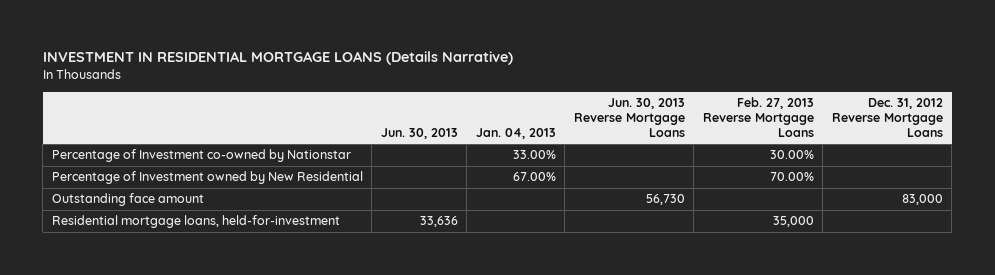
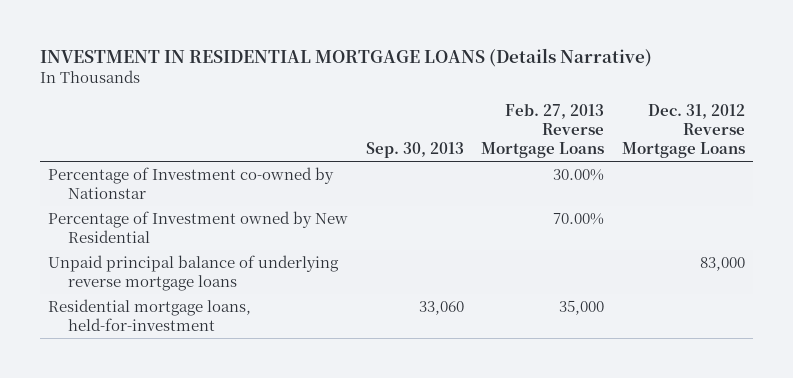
[380,127,458,139] Jun. 30, 2013 -> none
[475,127,556,139] Jan. 04, 2013 -> none
[573,98,685,137] Jun. 30, 2013 Reverse Mortgage Loans -> none
none -> [365,141,464,158] Sep. 30, 2013
[51,193,204,207] Outstanding face amount -> none
none -> [48,255,340,291] Unpaid principal balance of underlying reverse mortgage loans

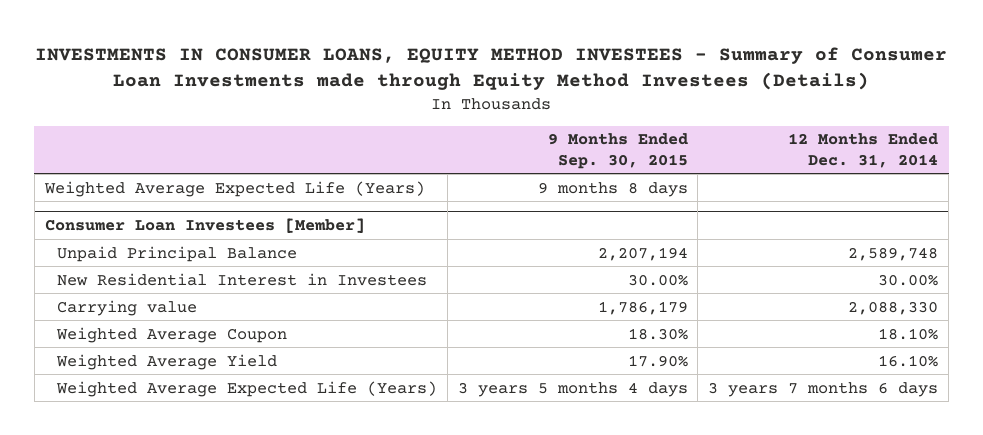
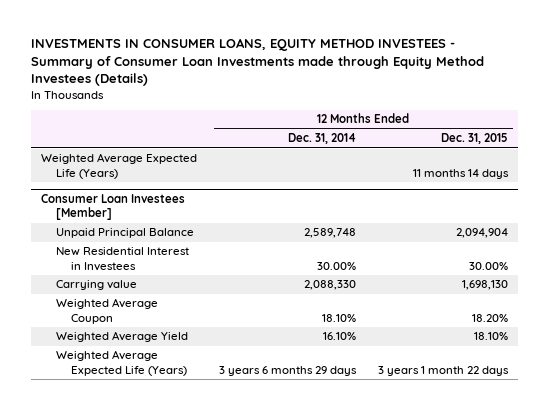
[547,133,688,169] 9 Months Ended Sep. 30, 2015 -> none
none -> [440,133,508,145] Dec. 31, 2015
[708,381,939,397] 3 years 7 months 6 days -> [219,365,358,376] 3 years 6 months 29 days

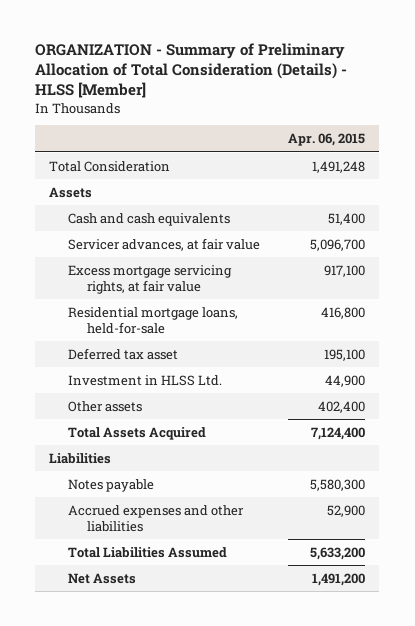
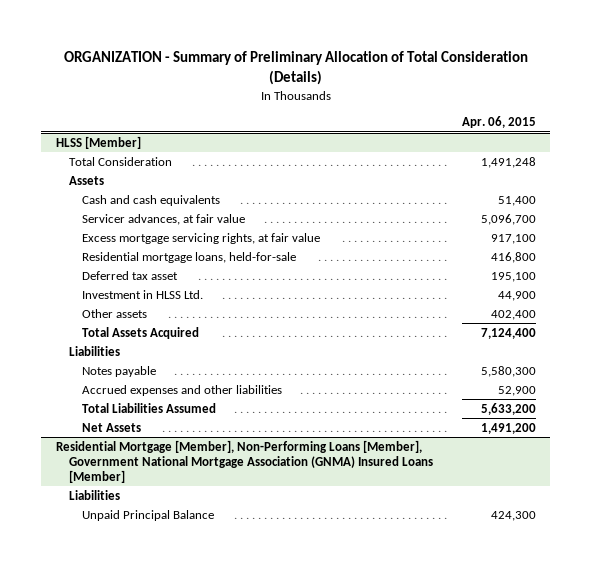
[35,43,348,99] ORGANIZATION - Summary of Preliminary Allocation of Total Consideration (Details) - HLSS [Member] -> [63,50,528,86] ORGANIZATION - Summary of Preliminary Allocation of Total Consideration (Details)
none -> [55,135,141,149] HLSS [Member]
none -> [55,439,434,483] Residential Mortgage [Member], Non-Performing Loans [Member], Government National Mortgage Association (GNMA) Insured Loans [Member]
none -> [69,489,121,500] Liabilities
none -> [82,509,215,521] Unpaid Principal Balance

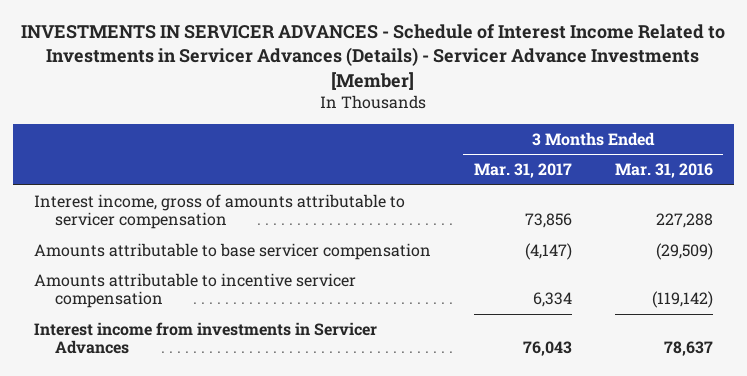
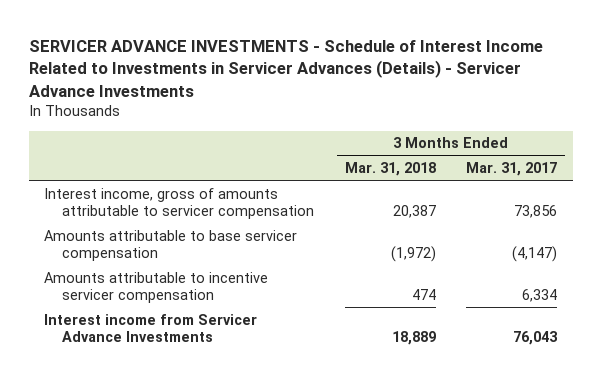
[21,23,726,90] INVESTMENTS IN SERVICER ADVANCES - Schedule of Interest Income Related to Investments in Servicer Advances (Details) - Servicer Advance Investments [Member] -> [29,39,544,97] SERVICER ADVANCE INVESTMENTS - Schedule of Interest Income Related to Investments in Servicer Advances (Details) - Servicer Advance Investments
[614,163,713,179] Mar. 31, 2016 -> none
none -> [344,162,436,177] Mar. 31, 2018
[34,321,378,355] Interest income from investments in Servicer Advances -> [44,313,258,342] Interest income from Servicer Advance Investments

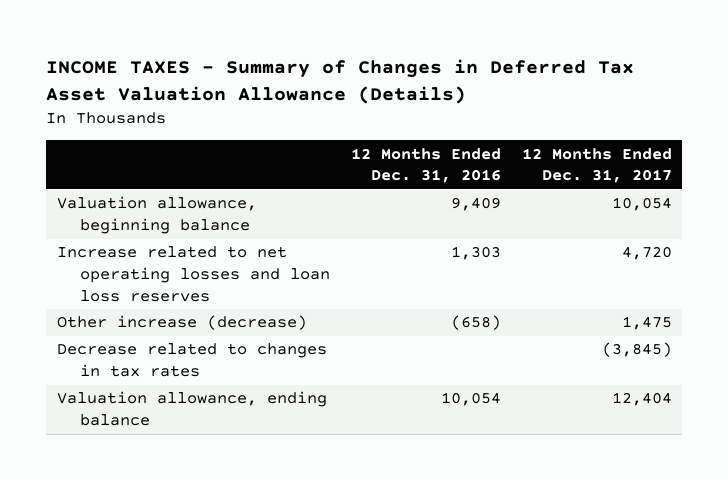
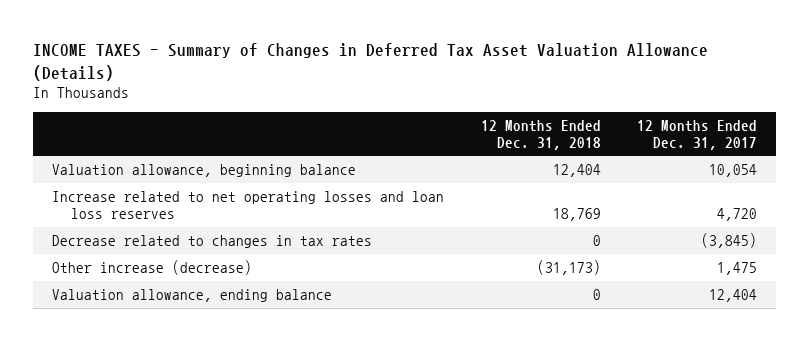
[351,147,502,184] 12 Months Ended Dec. 31, 2016 -> none
none -> [480,119,601,150] 12 Months Ended Dec. 31, 2018
[56,315,307,331] Other increase (decrease) -> [51,260,252,276] Other increase (decrease)

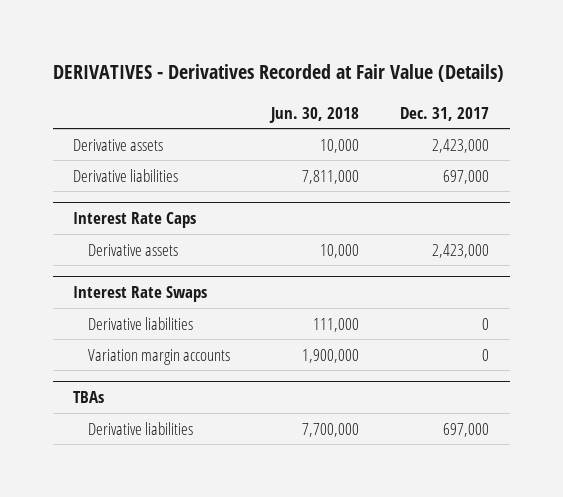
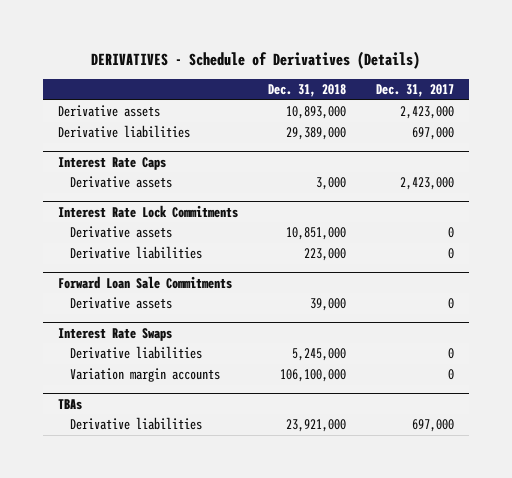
[52,64,504,83] DERIVATIVES - Derivatives Recorded at Fair Value (Details) -> [91,51,421,70] DERIVATIVES - Schedule of Derivatives (Details)
[269,106,360,123] Jun. 30, 2018 -> none
none -> [268,84,347,98] Dec. 31, 2018
none -> [58,204,239,218] Interest Rate Lock Commitments
none -> [69,226,172,239] Derivative assets
none -> [69,246,202,260] Derivative liabilities
none -> [58,275,233,289] Forward Loan Sale Commitments
none -> [69,297,172,310] Derivative assets

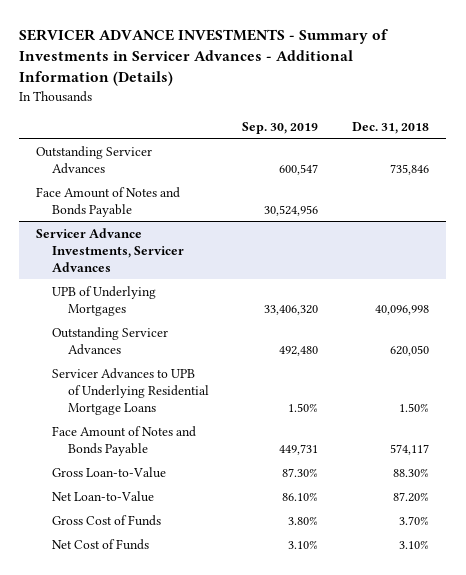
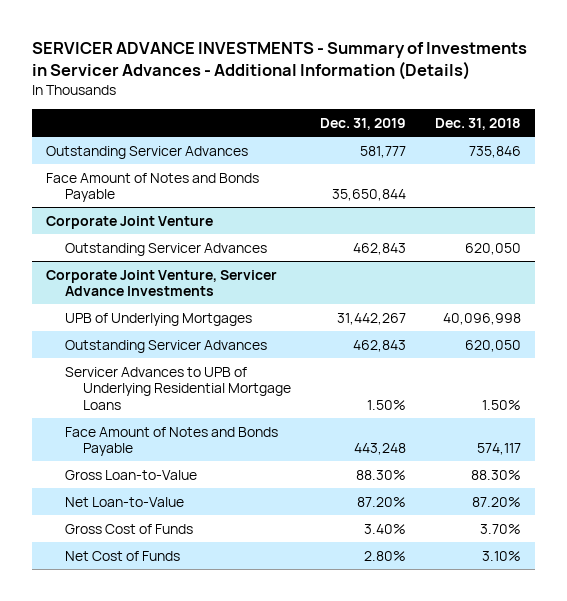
[242,121,319,134] Sep. 30, 2019 -> none
none -> [319,117,406,130] Dec. 31, 2019
[36,227,184,272] Servicer Advance Investments, Servicer Advances -> none
none -> [46,215,214,229] Corporate Joint Venture
none -> [64,242,267,256] Outstanding Servicer Advances
none -> [46,269,278,297] Corporate Joint Venture, Servicer Advance Investments

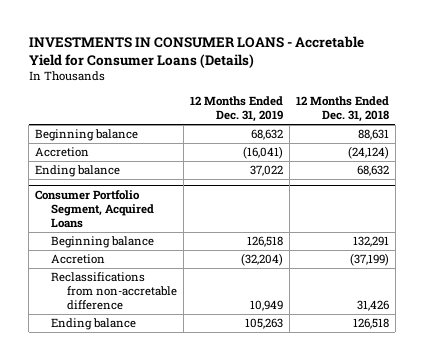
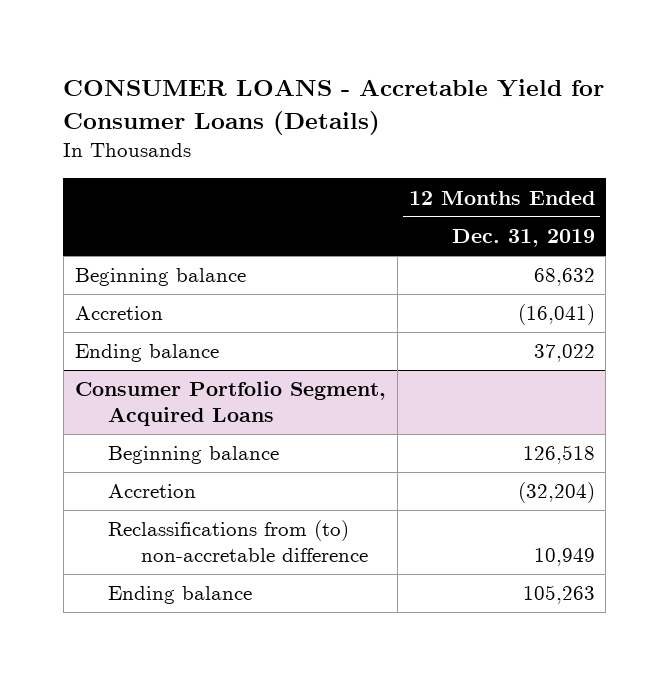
[28,35,364,68] INVESTMENTS IN CONSUMER LOANS - Accretable Yield for Consumer Loans (Details) -> [63,79,605,135] CONSUMER LOANS - Accretable Yield for Consumer Loans (Details)
[295,96,389,123] 12 Months Ended Dec. 31, 2018 -> none
[51,272,178,311] Reclassifications from non-accretable difference -> [107,520,368,563] Reclassifications from (to) non-accretable difference

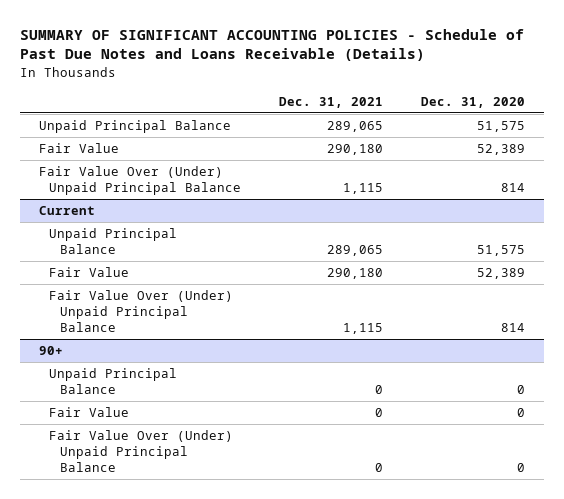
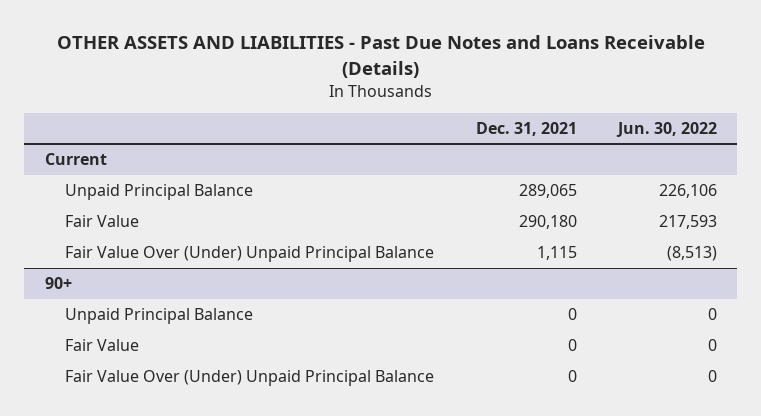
[20,28,525,62] SUMMARY OF SIGNIFICANT ACCOUNTING POLICIES - Schedule of Past Due Notes and Loans Receivable (Details) -> [56,35,705,78] OTHER ASSETS AND LIABILITIES - Past Due Notes and Loans Receivable (Details)
[420,96,525,108] Dec. 31, 2020 -> none
none -> [615,121,717,137] Jun. 30, 2022
[38,120,231,134] Unpaid Principal Balance -> none
[38,143,119,154] Fair Value -> none
[38,166,242,196] Fair Value Over (Under) Unpaid Principal Balance -> none

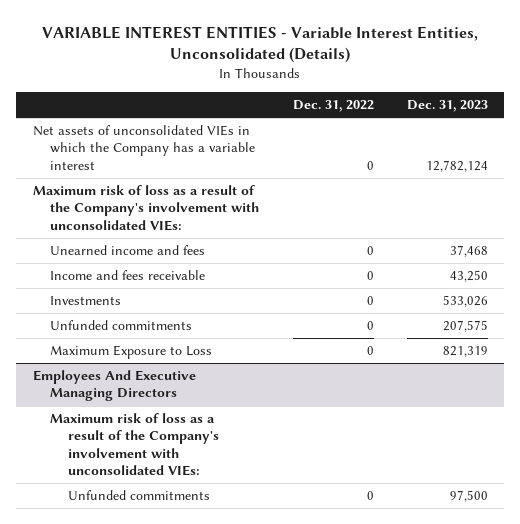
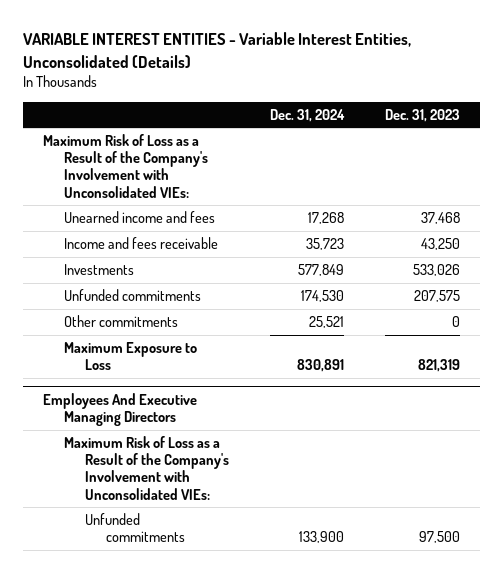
[292,99,374,112] Dec. 31, 2022 -> none
none -> [269,108,345,122] Dec. 31, 2024
[32,125,256,170] Net assets of unconsolidated VIEs in which the Company has a variable interest -> none
[32,185,260,231] Maximum risk of loss as a result of the Company's involvement with unconsolidated VIEs: -> [43,134,209,198] Maximum Risk of Loss as a Result of the Company's Involvement with Unconsolidated VIEs:
none -> [64,315,179,328] Other commitments
[50,413,220,476] Maximum risk of loss as a result of the Company's involvement with unconsolidated VIEs: -> [64,436,230,500] Maximum Risk of Loss as a Result of the Company's Involvement with Unconsolidated VIEs:

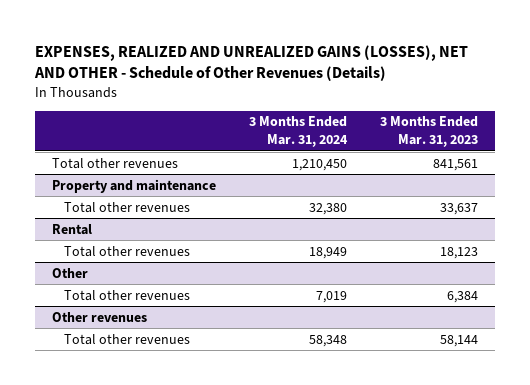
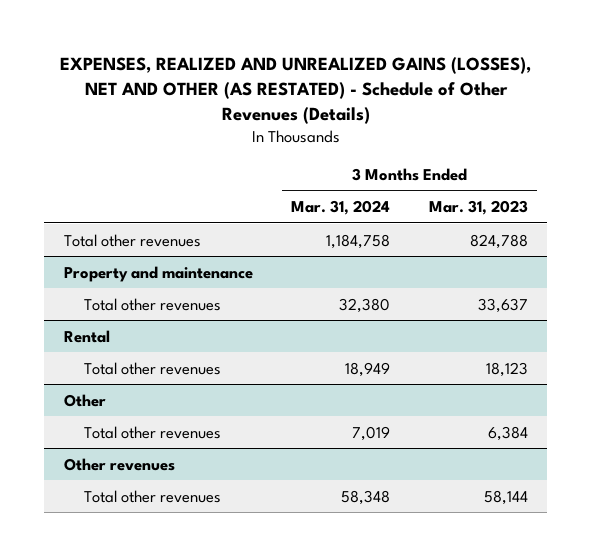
[34,44,469,82] EXPENSES, REALIZED AND UNREALIZED GAINS (LOSSES), NET AND OTHER - Schedule of Other Revenues (Details) -> [59,56,531,125] EXPENSES, REALIZED AND UNREALIZED GAINS (LOSSES), NET AND OTHER (AS RESTATED) - Schedule of Other Revenues (Details)
[291,158,347,171] 1,210,450 -> [326,233,391,249] 1,184,758
[433,158,479,171] 841,561 -> [469,233,528,249] 824,788

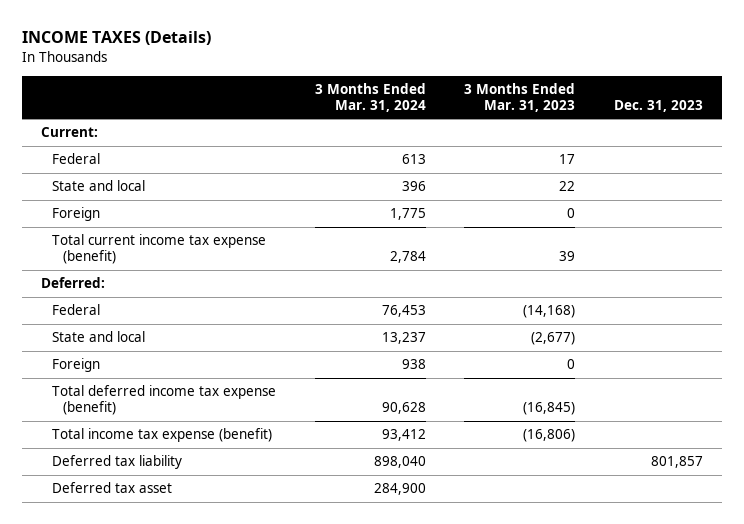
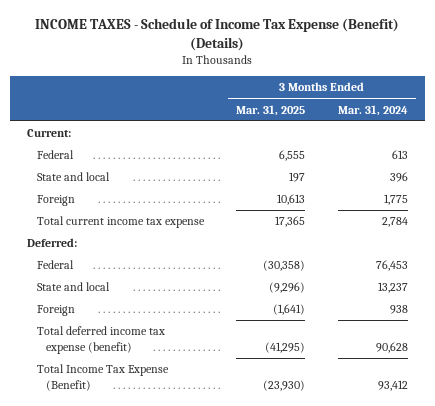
[22,31,212,46] INCOME TAXES (Details) -> [35,18,400,51] INCOME TAXES - Schedule of Income Tax Expense (Benefit) (Details)
[464,82,576,113] 3 Months Ended Mar. 31, 2023 -> none
[614,100,704,113] Dec. 31, 2023 -> none
none -> [236,104,306,116] Mar. 31, 2025
[52,234,267,265] Total current income tax expense (benefit) -> [36,216,205,229] Total current income tax expense
[52,455,183,470] Deferred tax liability -> none
[52,482,173,494] Deferred tax asset -> none
[52,428,273,443] Total income tax expense (benefit) -> [36,364,169,391] Total Income Tax Expense (Benefit)

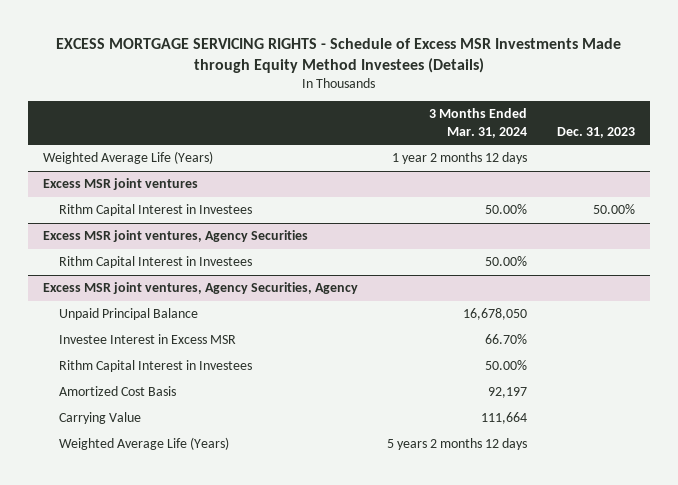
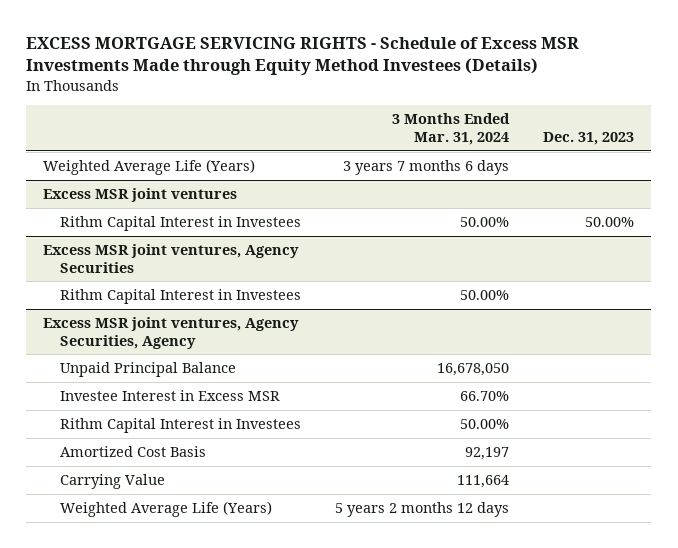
[392,152,528,165] 1 year 2 months 12 days -> [343,160,510,176] 3 years 7 months 6 days

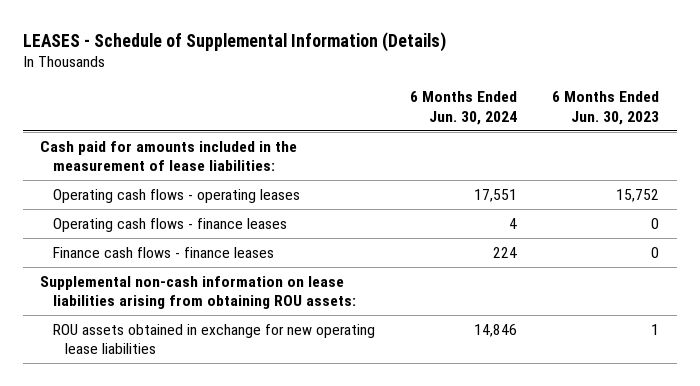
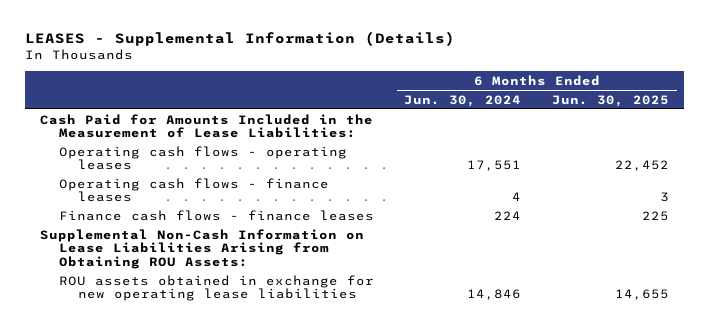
[22,31,446,52] LEASES - Schedule of Supplemental Information (Details) -> [25,31,456,47] LEASES - Supplemental Information (Details)
[552,91,660,125] 6 Months Ended Jun. 30, 2023 -> none
none -> [551,94,669,107] Jun. 30, 2025
[40,140,298,172] Cash paid for amounts included in the measurement of lease liabilities: -> [40,113,374,139] Cash Paid for Amounts Included in the Measurement of Lease Liabilities:
[40,275,356,310] Supplemental non-cash information on lease liabilities arising from obtaining ROU assets: -> [40,228,365,269] Supplemental Non-Cash Information on Lease Liabilities Arising from Obtaining ROU Assets:

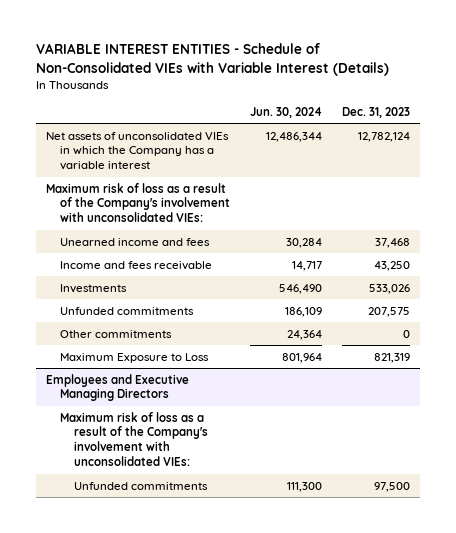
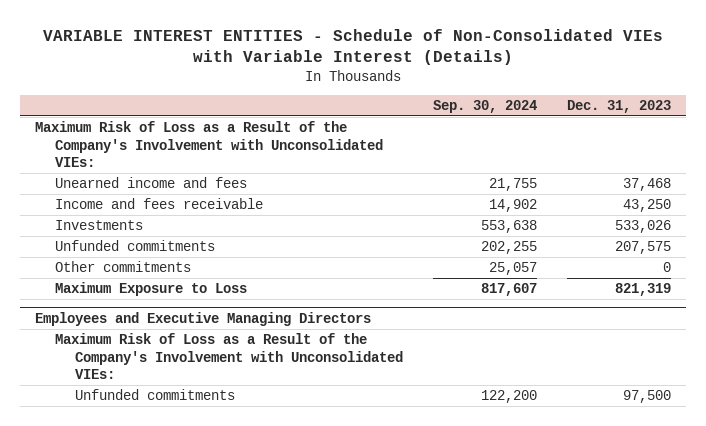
[250,106,323,118] Jun. 30, 2024 -> none
none -> [433,99,538,113] Sep. 30, 2024
[46,131,230,171] Net assets of unconsolidated VIEs in which the Company has a variable interest -> none
[46,182,231,223] Maximum risk of loss as a result of the Company's involvement with unconsolidated VIEs: -> [34,121,384,168] Maximum Risk of Loss as a Result of the Company's Involvement with Unconsolidated VIEs:
[60,411,209,467] Maximum risk of loss as a result of the Company's involvement with unconsolidated VIEs: -> [55,333,404,380] Maximum Risk of Loss as a Result of the Company's Involvement with Unconsolidated VIEs:

